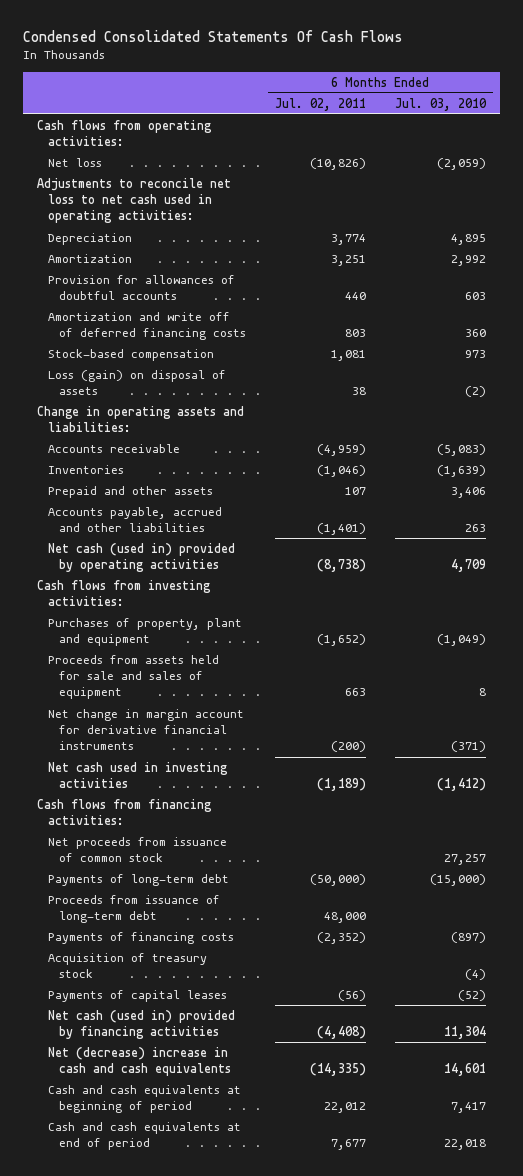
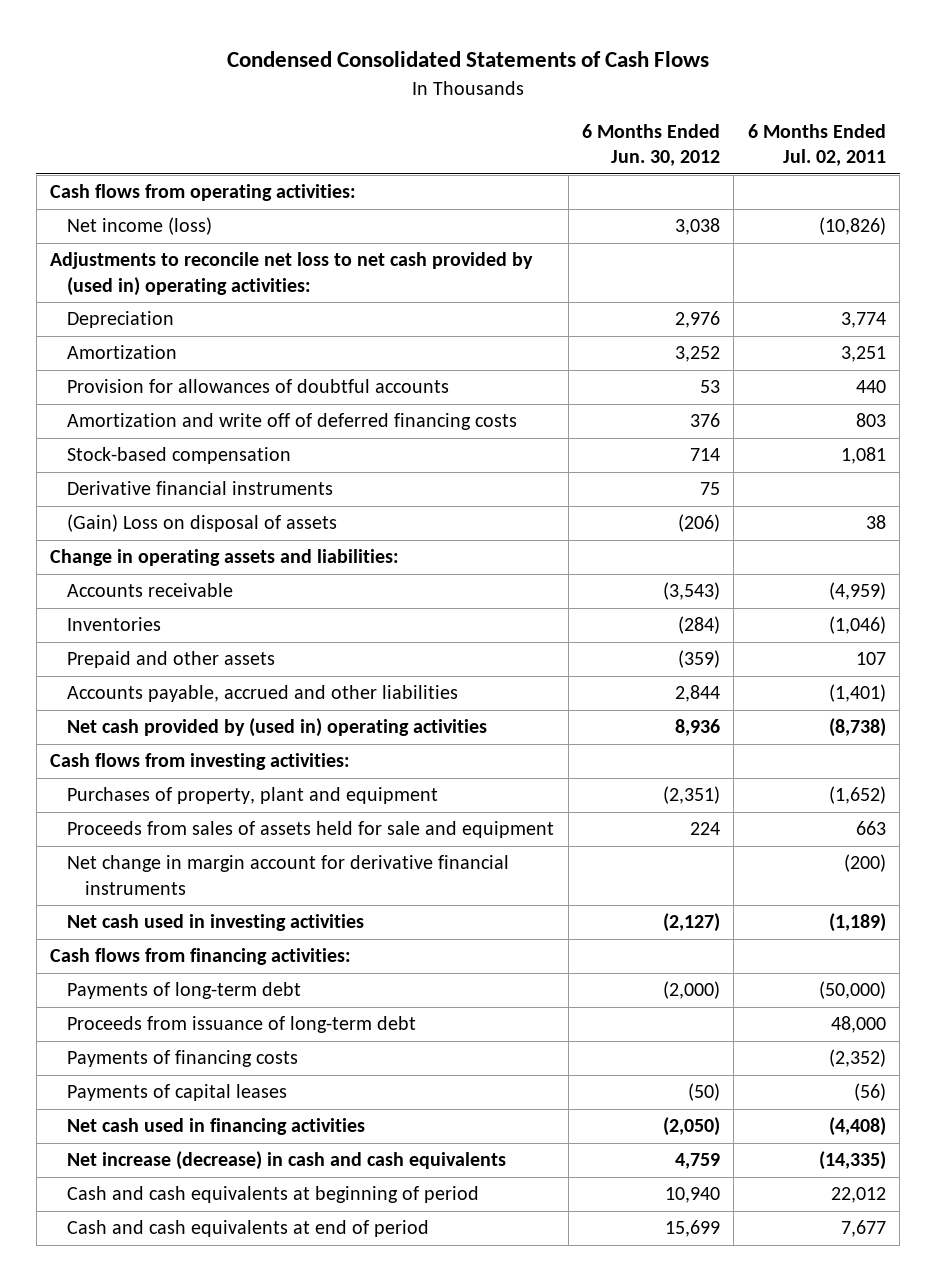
[22,30,403,43] Condensed Consolidated Statements Of Cash Flows -> [226,51,709,68] Condensed Consolidated Statements of Cash Flows
[394,97,487,111] Jul. 03, 2010 -> none
none -> [582,124,721,167] 6 Months Ended Jun. 30, 2012
[48,157,103,167] Net loss -> [67,217,213,236] Net income (loss)
[37,177,232,224] Adjustments to reconcile net loss to net cash used in operating activities: -> [49,252,533,296] Adjustments to reconcile net loss to net cash provided by (used in) operating activities:
none -> [67,481,334,496] Derivative financial instruments
[48,369,227,396] Loss (gain) on disposal of assets -> [67,514,338,533] (Gain) Loss on disposal of assets
[48,542,236,573] Net cash (used in) provided by operating activities -> [67,718,488,738] Net cash provided by (used in) operating activities
[48,654,220,700] Proceeds from assets held for sale and sales of equipment -> [67,821,555,839] Proceeds from sales of assets held for sale and equipment
[48,836,228,863] Net proceeds from issuance of common stock -> none
[48,952,208,979] Acquisition of treasury stock -> none
[48,1009,236,1040] Net cash (used in) provided by financing activities -> [67,1118,366,1136] Net cash used in financing activities
[48,1046,232,1077] Net (decrease) increase in cash and cash equivalents -> [67,1151,507,1171] Net increase (decrease) in cash and cash equivalents

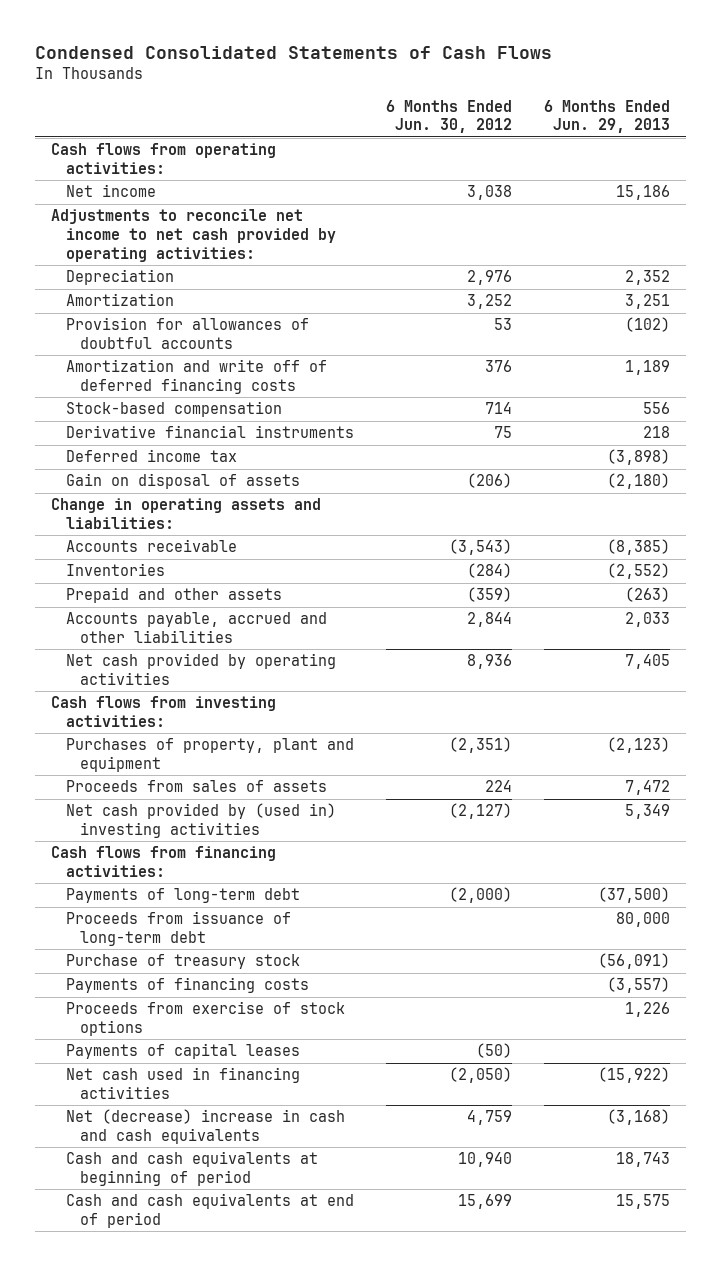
[747,124,886,167] 6 Months Ended Jul. 02, 2011 -> none
none -> [543,99,670,134] 6 Months Ended Jun. 29, 2013
[67,217,213,236] Net income (loss) -> [65,184,156,198] Net income
[49,252,533,296] Adjustments to reconcile net loss to net cash provided by (used in) operating activities: -> [51,209,336,262] Adjustments to reconcile net income to net cash provided by operating activities:
none -> [65,449,237,463] Deferred income tax
[67,514,338,533] (Gain) Loss on disposal of assets -> [65,473,300,490] Gain on disposal of assets
[67,718,488,738] Net cash provided by (used in) operating activities -> [65,653,336,686] Net cash provided by operating activities
[67,855,510,895] Net change in margin account for derivative financial instruments -> none
[67,821,555,839] Proceeds from sales of assets held for sale and equipment -> [65,780,327,793] Proceeds from sales of assets
[67,914,365,932] Net cash used in investing activities -> [65,803,336,839] Net cash provided by (used in) investing activities
none -> [65,954,300,970] Purchase of treasury stock
none -> [65,1001,345,1037] Proceeds from exercise of stock options
[67,1151,507,1171] Net increase (decrease) in cash and cash equivalents -> [65,1109,345,1145] Net (decrease) increase in cash and cash equivalents

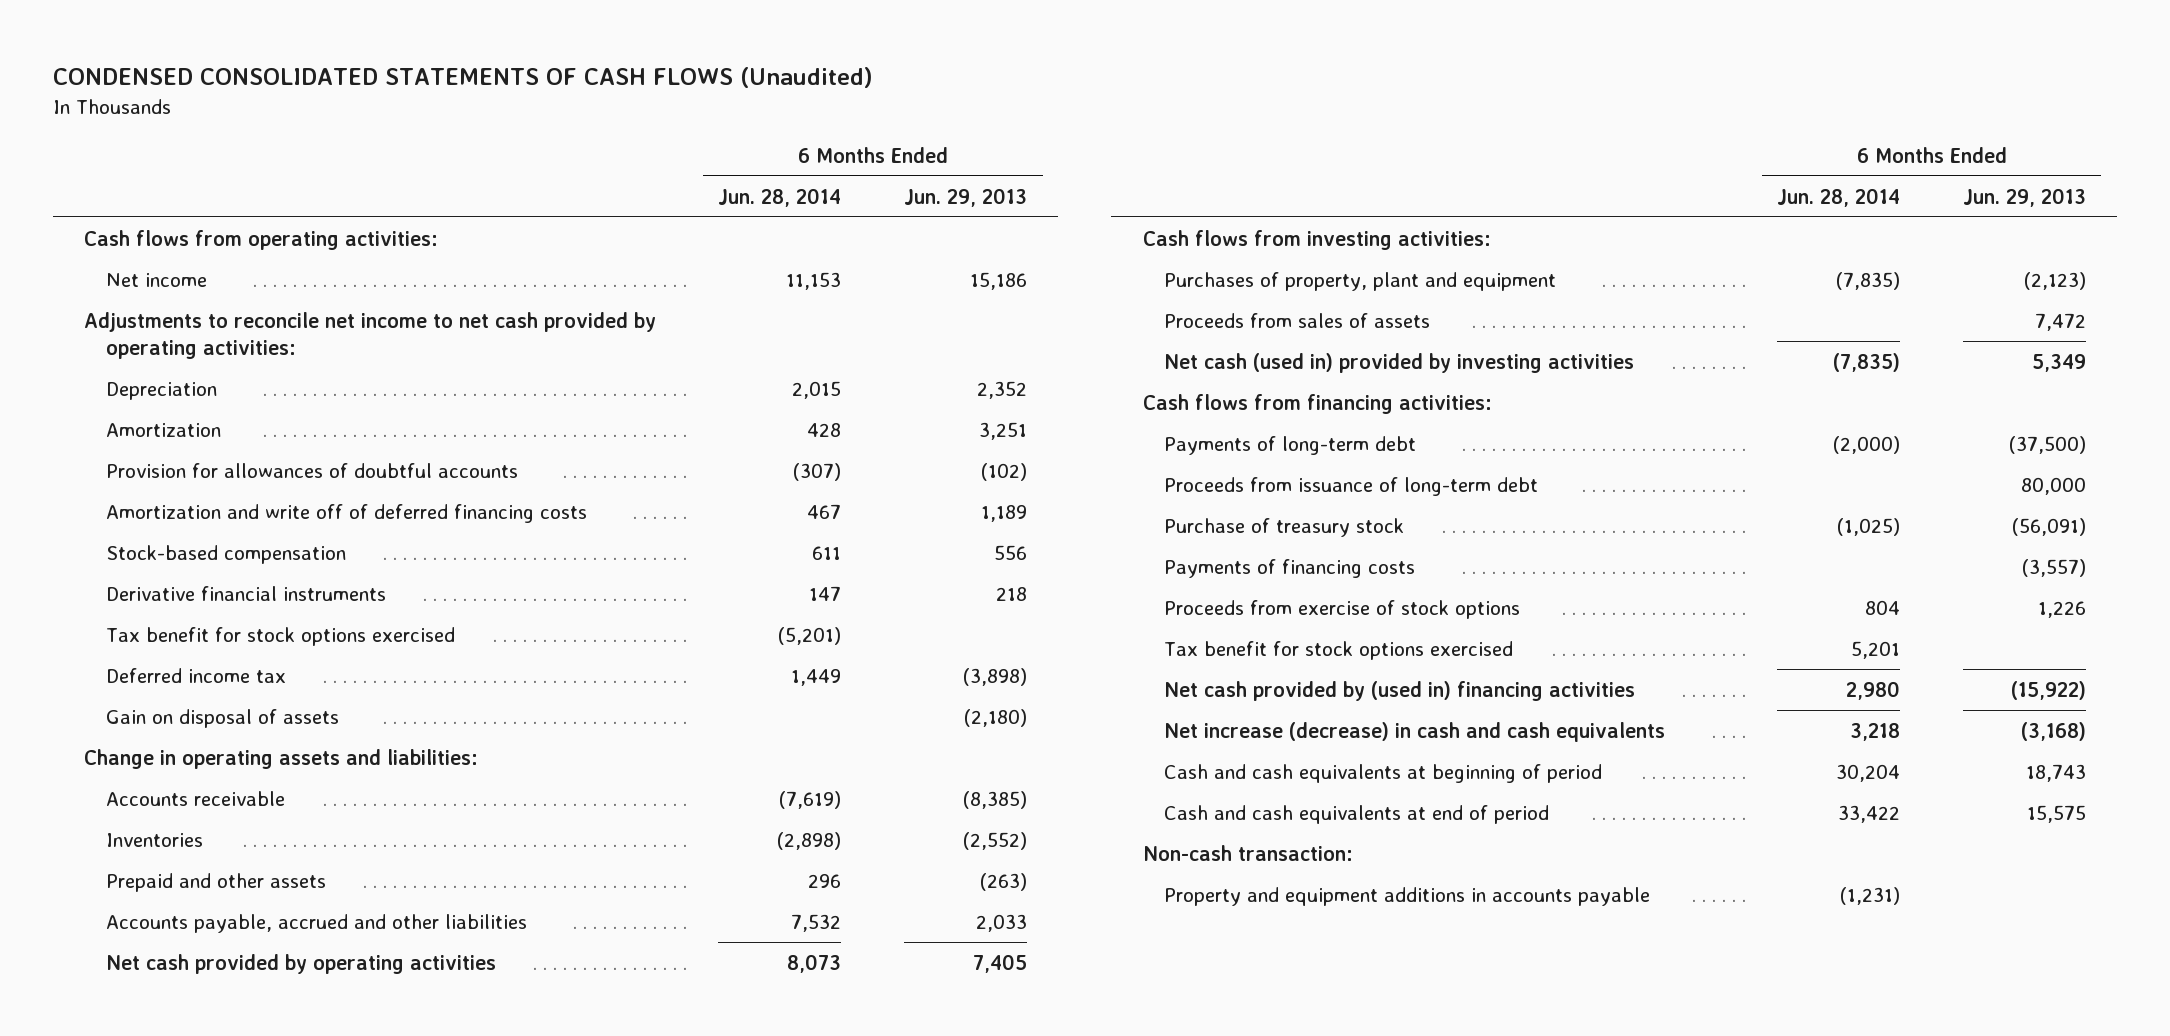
[35,45,553,59] Condensed Consolidated Statements of Cash Flows -> [52,67,873,89] CONDENSED CONSOLIDATED STATEMENTS OF CASH FLOWS (Unaudited)
[385,99,512,134] 6 Months Ended Jun. 30, 2012 -> none
none -> [718,187,842,207] Jun. 28, 2014
none -> [105,626,455,646] Tax benefit for stock options exercised
[65,803,336,839] Net cash provided by (used in) investing activities -> [1164,352,1635,373] Net cash (used in) provided by investing activities
[65,1043,300,1060] Payments of capital leases -> none
none -> [1164,640,1514,660] Tax benefit for stock options exercised
[65,1067,300,1100] Net cash used in financing activities -> [1164,680,1636,701] Net cash provided by (used in) financing activities
[65,1109,345,1145] Net (decrease) increase in cash and cash equivalents -> [1164,721,1666,742] Net increase (decrease) in cash and cash equivalents
none -> [1142,844,1353,861] Non-cash transaction:
none -> [1164,886,1651,906] Property and equipment additions in accounts payable

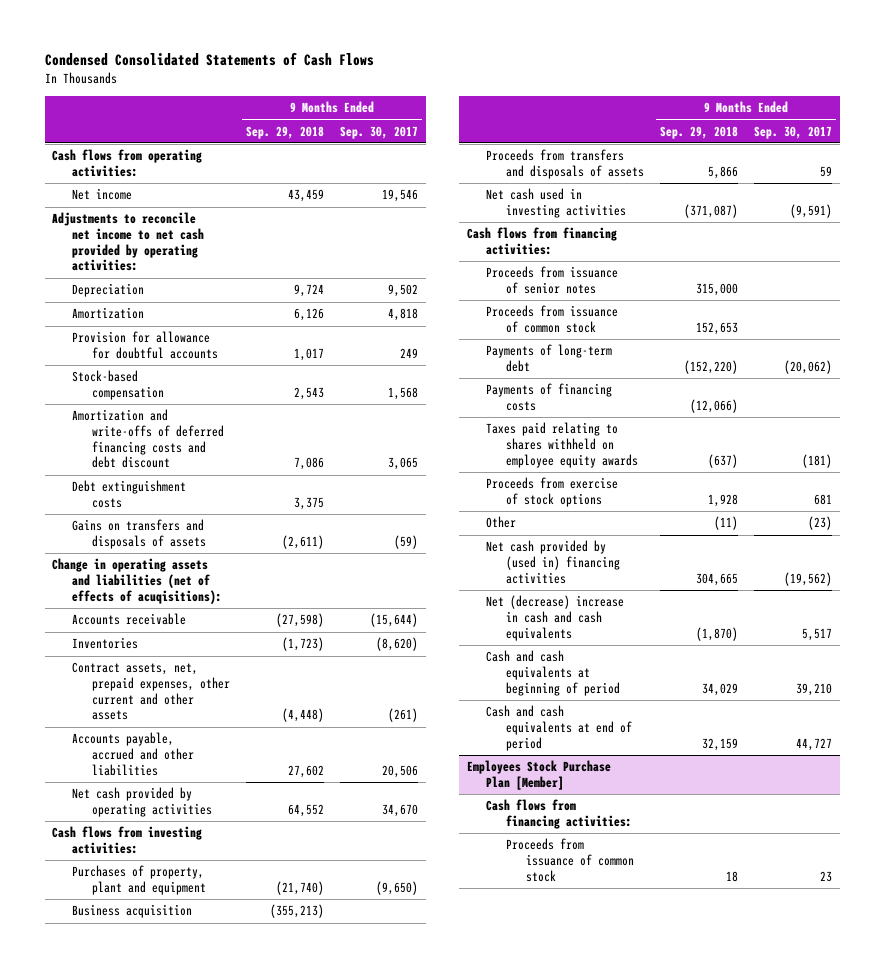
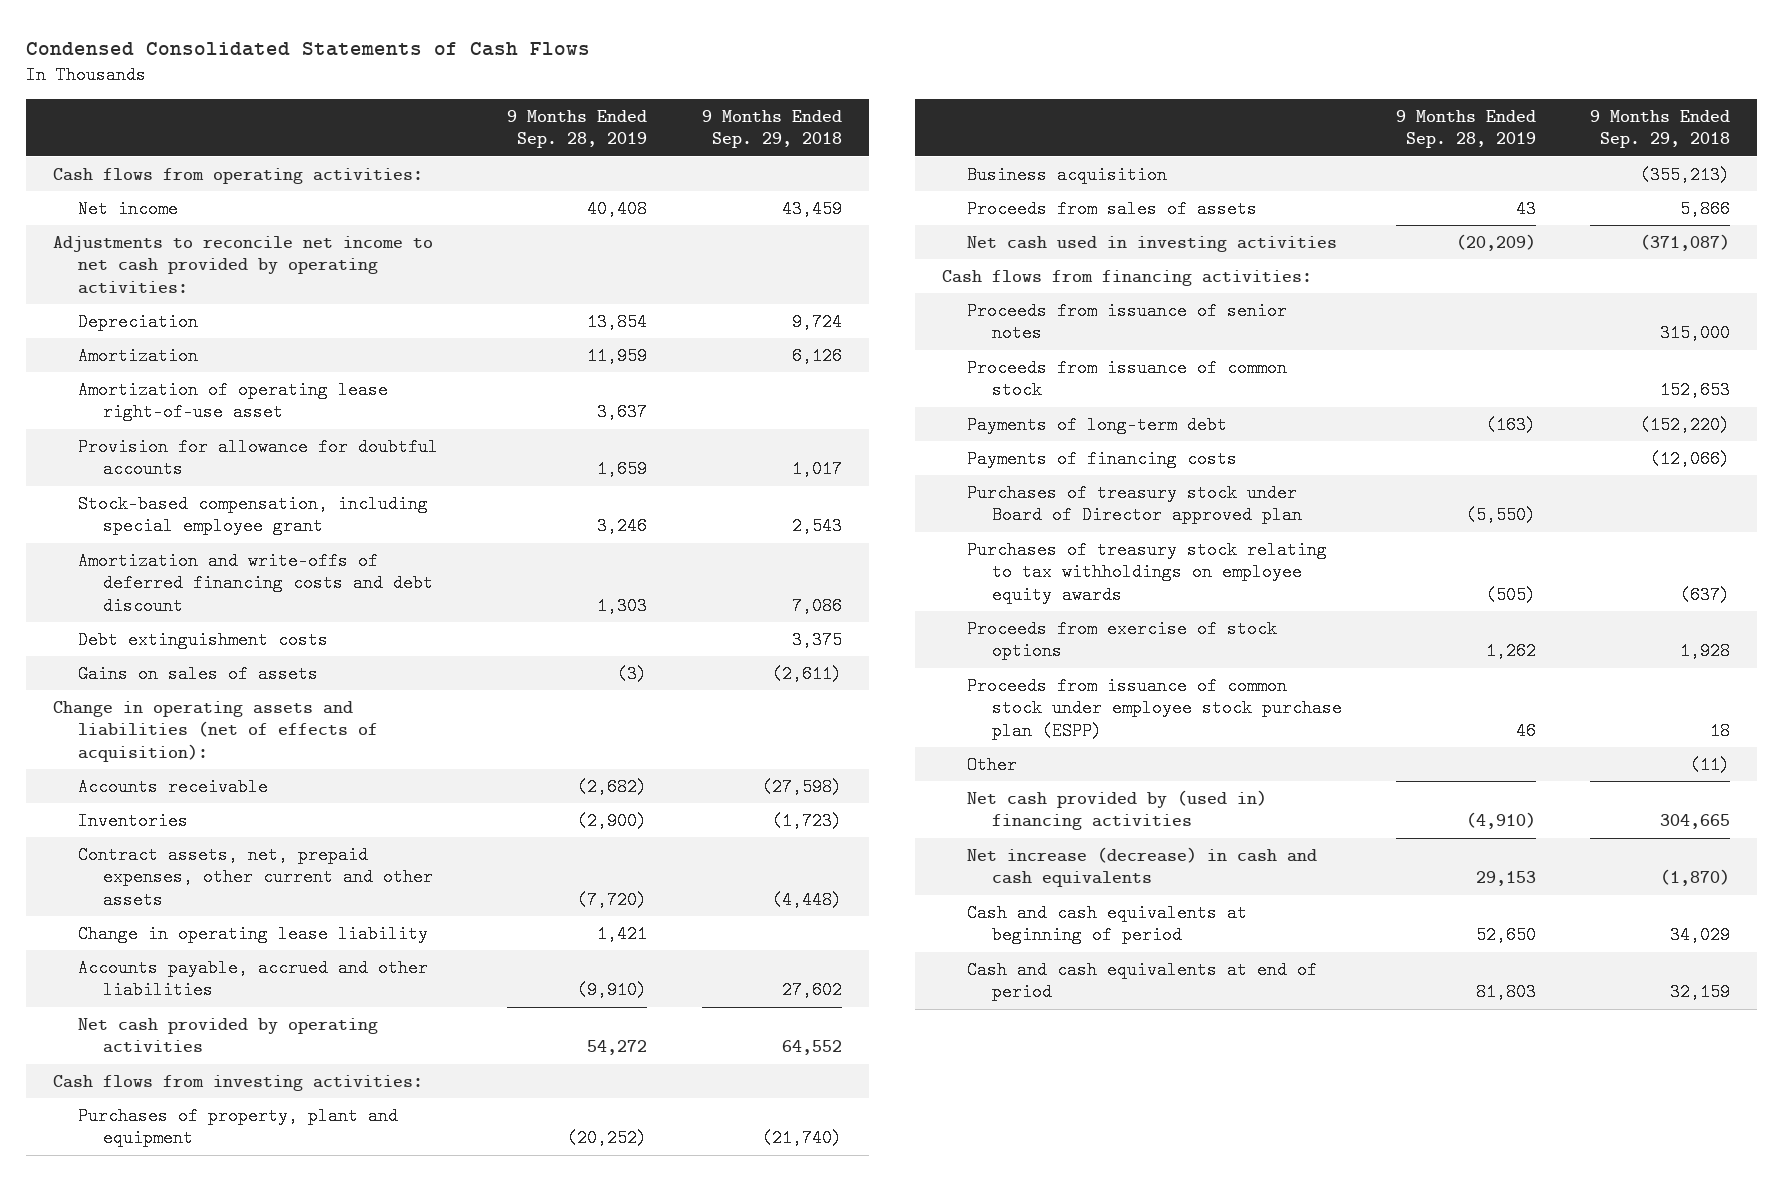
[339,125,418,139] Sep. 30, 2017 -> none
none -> [507,109,648,148] 9 Months Ended Sep. 28, 2019
none -> [78,380,389,422] Amortization of operating lease right-of-use asset
[72,370,165,401] Stock-based compensation -> [78,494,429,536] Stock-based compensation, including special employee grant
[72,519,207,550] Gains on transfers and disposals of assets -> [78,664,319,683] Gains on sales of assets
[52,558,223,604] Change in operating assets and liabilities (net of effects of acuqisitions): -> [53,700,379,762] Change in operating assets and liabilities (net of effects of acquisition):
none -> [78,924,429,943] Change in operating lease liability
[486,149,645,180] Proceeds from transfers and disposals of assets -> [966,199,1257,218] Proceeds from sales of assets
none -> [966,483,1302,525] Purchases of treasury stock under Board of Director approved plan
[486,422,639,468] Taxes paid relating to shares withheld on employee equity awards -> [966,540,1327,604] Purchases of treasury stock relating to tax withholdings on employee equity awards
none -> [966,676,1342,740] Proceeds from issuance of common stock under employee stock purchase plan (ESPP)
[486,595,625,641] Net (decrease) increase in cash and cash equivalents -> [966,846,1317,888] Net increase (decrease) in cash and cash equivalents
[466,760,611,791] Employees Stock Purchase Plan [Member] -> none
[486,799,633,830] Cash flows from financing activities: -> none
[506,838,635,882] Proceeds from issuance of common stock -> none

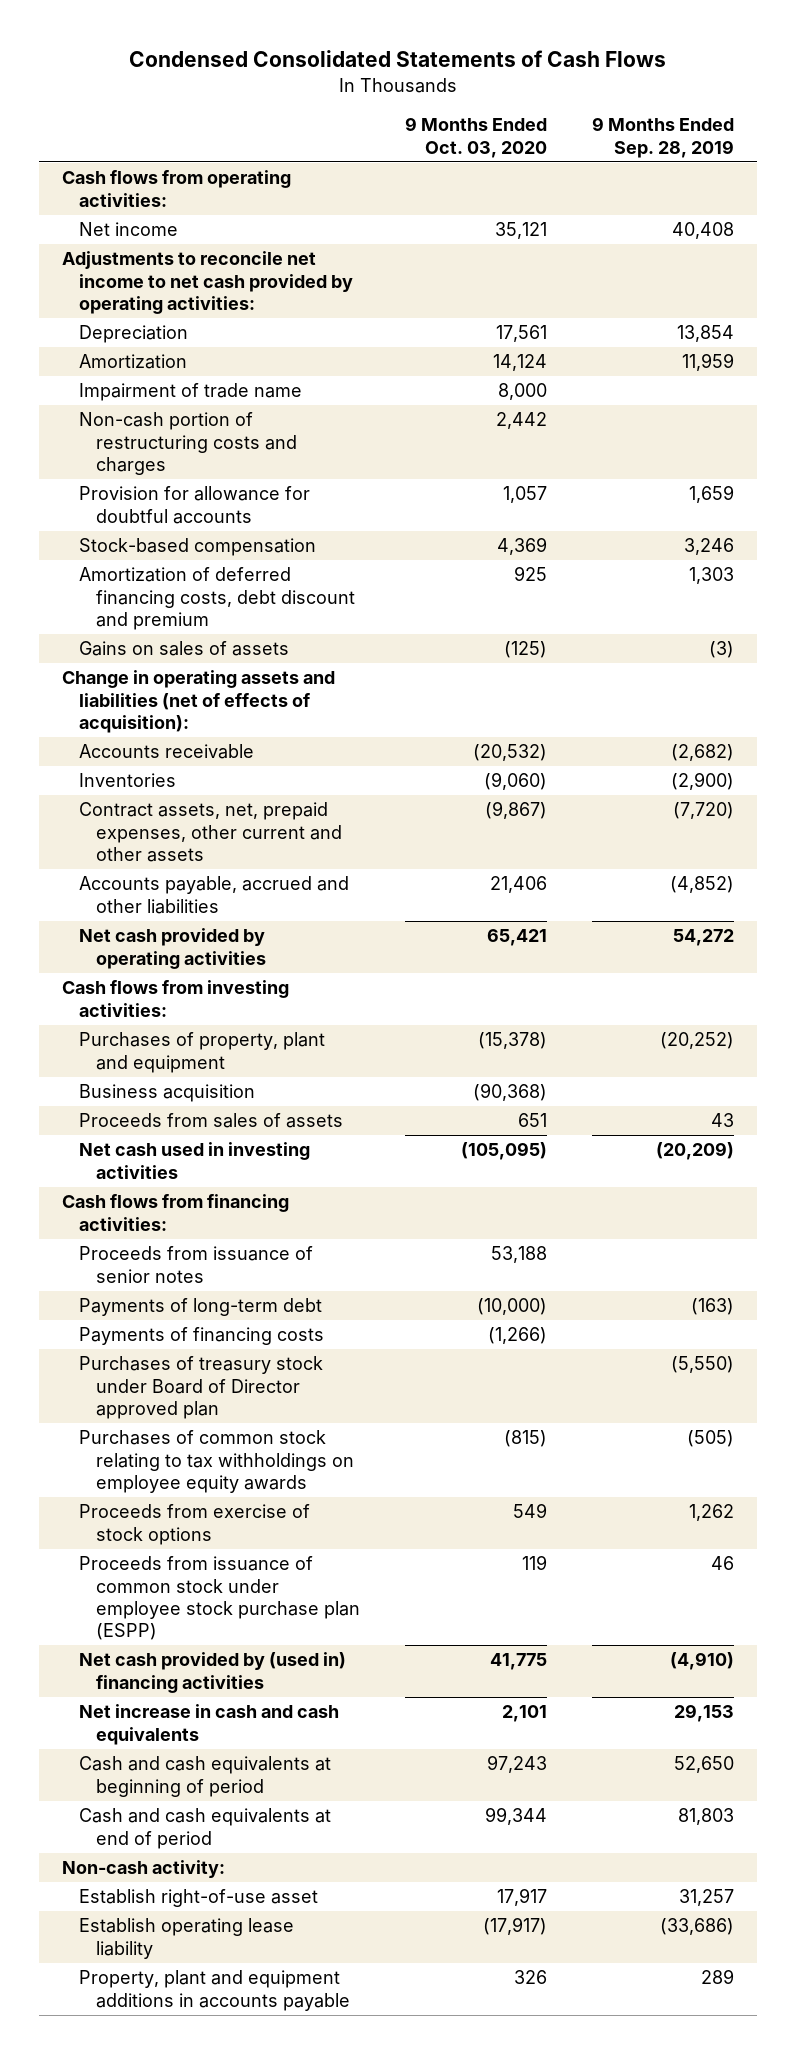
[701,109,842,148] 9 Months Ended Sep. 29, 2018 -> none
none -> [405,117,548,158] 9 Months Ended Oct. 03, 2020
[78,380,389,422] Amortization of operating lease right-of-use asset -> none
none -> [79,383,303,402] Impairment of trade name
none -> [79,412,298,476] Non-cash portion of restructuring costs and charges
[78,630,329,649] Debt extinguishment costs -> none
[78,494,429,536] Stock-based compensation, including special employee grant -> [79,538,317,557] Stock-based compensation
[78,551,434,615] Amortization and write-offs of deferred financing costs and debt discount -> [79,567,356,631] Amortization of deferred financing costs, debt discount and premium
[78,924,429,943] Change in operating lease liability -> none
[577,981,648,1000] (9,910) -> [670,876,735,894] (4,852)
[966,358,1287,400] Proceeds from issuance of common stock -> none
[966,540,1327,604] Purchases of treasury stock relating to tax withholdings on employee equity awards -> [79,1430,355,1494] Purchases of common stock relating to tax withholdings on employee equity awards
[966,755,1017,774] Other -> none
[966,846,1317,888] Net increase (decrease) in cash and cash equivalents -> [79,1704,340,1745] Net increase in cash and cash equivalents
none -> [61,1860,225,1879] Non-cash activity:
none -> [79,1889,319,1908] Establish right-of-use asset
none -> [79,1918,295,1959] Establish operating lease liability
none -> [79,1970,351,2011] Property, plant and equipment additions in accounts payable

